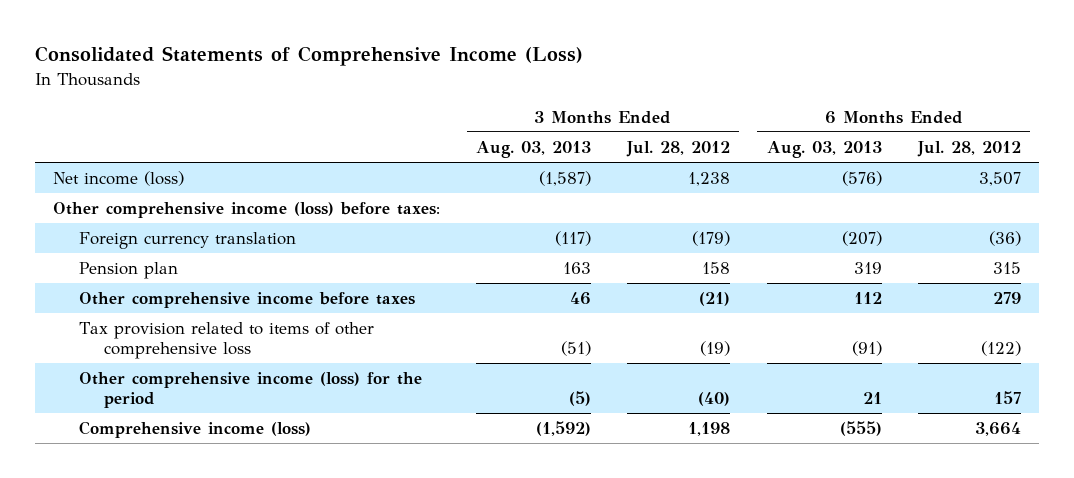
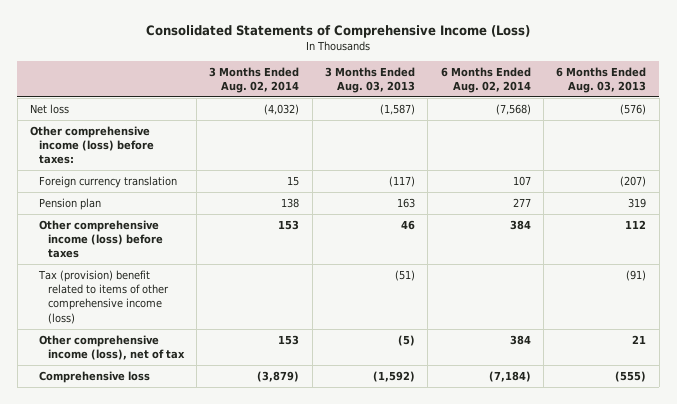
[626,140,731,157] Jul. 28, 2012 -> none
[916,140,1021,157] Jul. 28, 2012 -> none
none -> [209,66,300,93] 3 Months Ended Aug. 02, 2014
none -> [440,66,531,93] 6 Months Ended Aug. 02, 2014
[52,171,184,187] Net income (loss) -> [30,104,70,115] Net loss
[78,292,415,309] Other comprehensive income before taxes -> [39,220,163,259] Other comprehensive income (loss) before taxes
[78,322,374,359] Tax provision related to items of other comprehensive loss -> [38,270,169,324] Tax (provision) benefit related to items of other comprehensive income (loss)
[78,372,422,408] Other comprehensive income (loss) for the period -> [39,335,185,361] Other comprehensive income (loss), net of tax
[78,421,311,439] Comprehensive income (loss) -> [39,371,151,384] Comprehensive loss

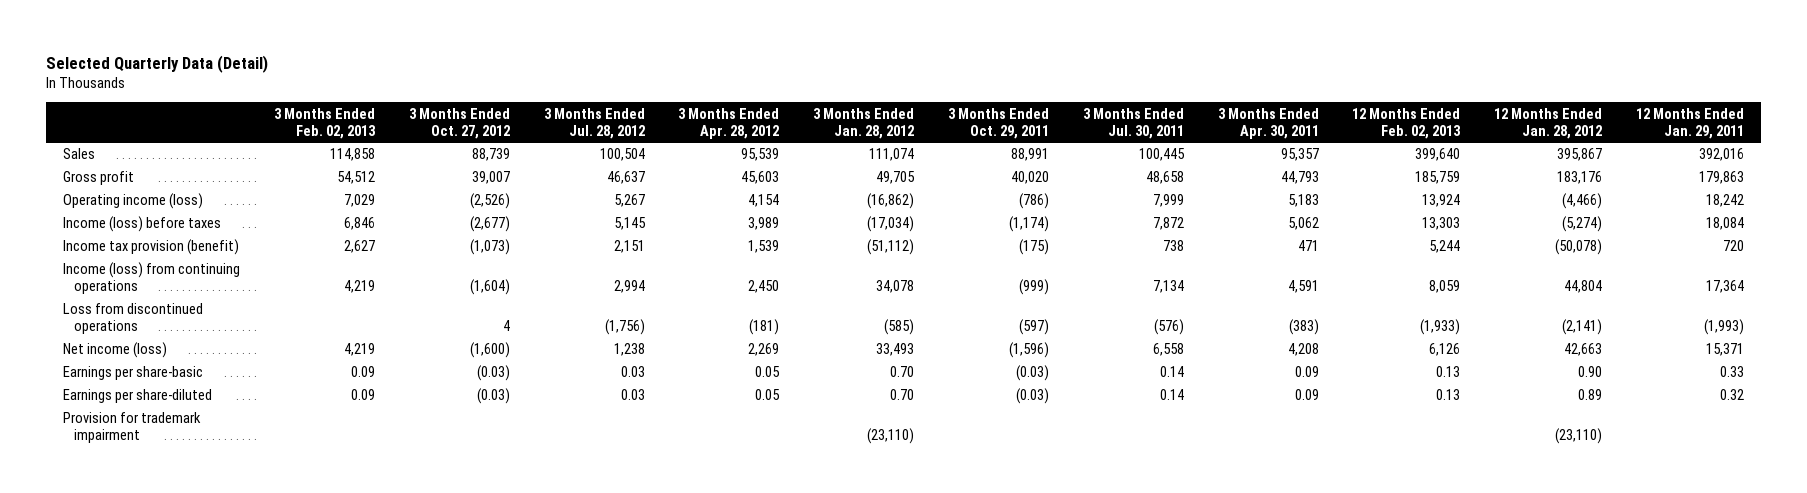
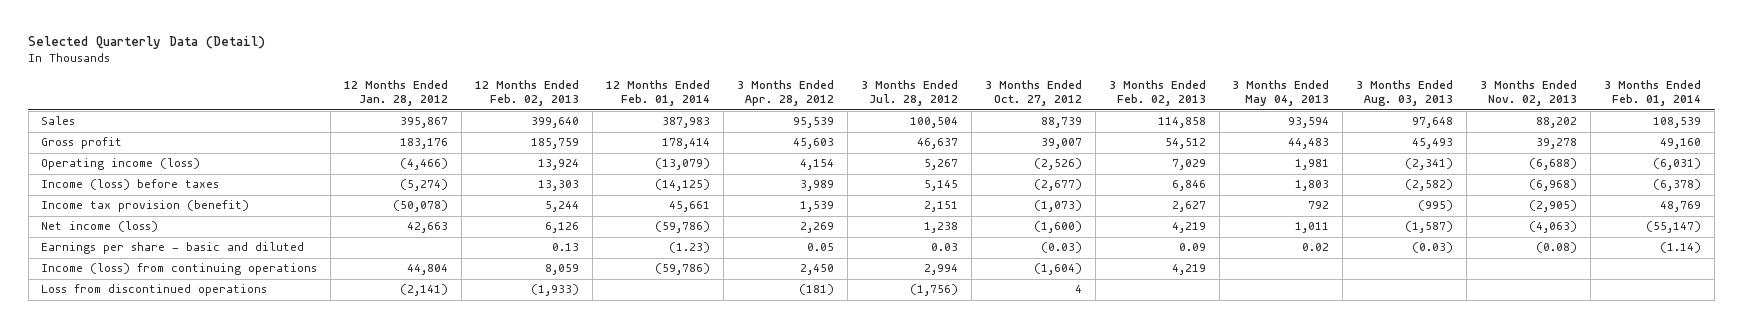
[813,107,915,139] 3 Months Ended Jan. 28, 2012 -> none
[948,107,1050,139] 3 Months Ended Oct. 29, 2011 -> none
[1082,107,1184,139] 3 Months Ended Jul. 30, 2011 -> none
[1217,107,1319,139] 3 Months Ended Apr. 30, 2011 -> none
[1636,107,1745,139] 12 Months Ended Jan. 29, 2011 -> none
none -> [606,79,711,107] 12 Months Ended Feb. 01, 2014
none -> [1232,79,1330,107] 3 Months Ended May 04, 2013
none -> [1356,79,1454,107] 3 Months Ended Aug. 03, 2013
none -> [1480,79,1578,107] 3 Months Ended Nov. 02, 2013
none -> [1604,79,1702,107] 3 Months Ended Feb. 01, 2014
[63,342,168,359] Net income (loss) -> [41,221,159,233] Net income (loss)
none -> [41,242,305,255] Earnings per share - basic and diluted
[63,366,204,381] Earnings per share-basic -> none
[63,389,213,404] Earnings per share-diluted -> none
[63,412,202,444] Provision for trademark impairment -> none

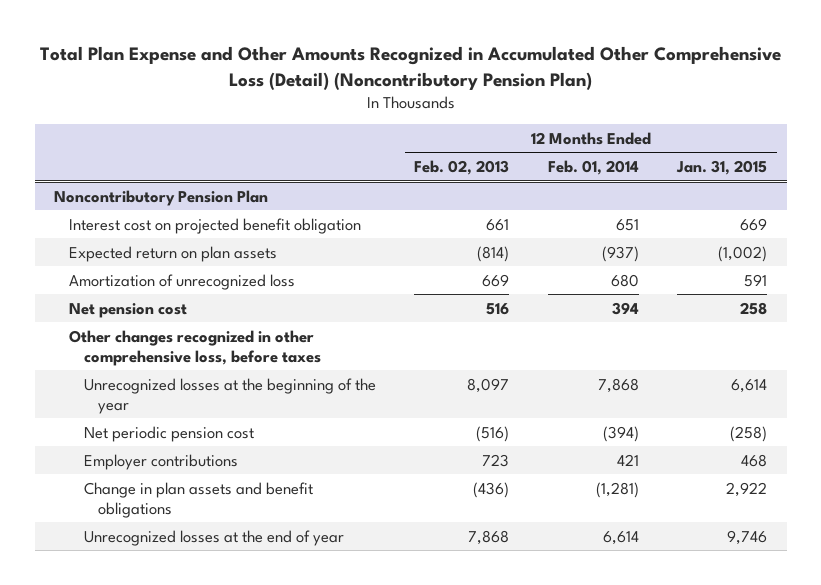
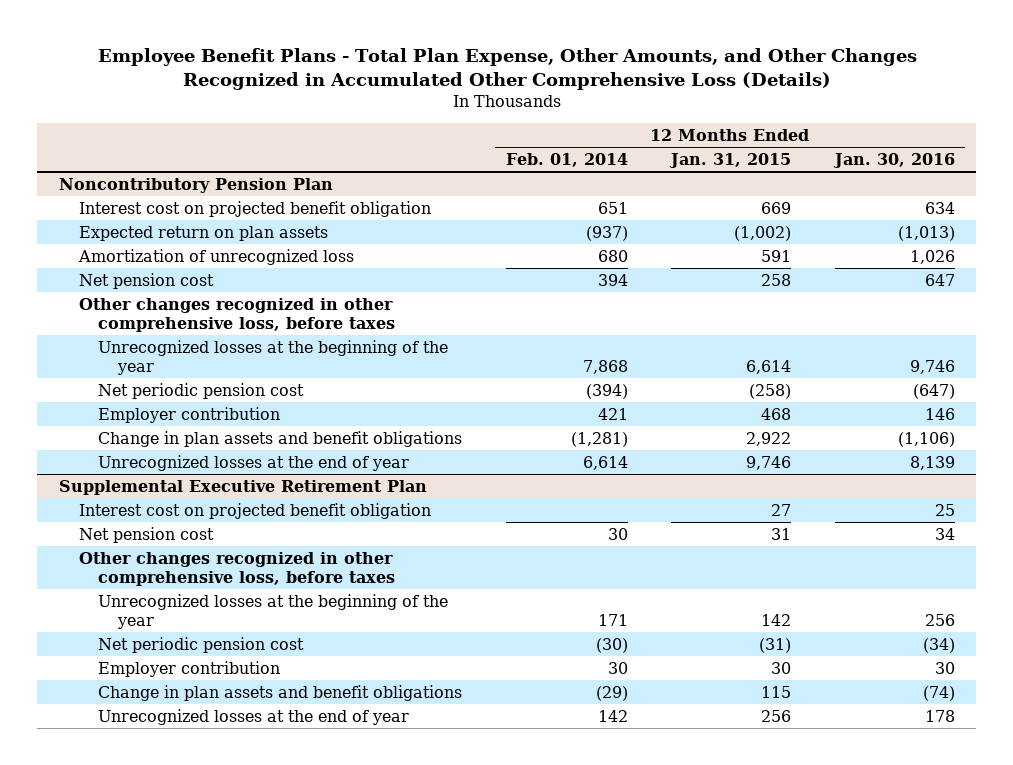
[39,46,781,90] Total Plan Expense and Other Amounts Recognized in Accumulated Other Comprehensive Loss (Detail) (Noncontributory Pension Plan) -> [97,47,917,91] Employee Benefit Plans - Total Plan Expense, Other Amounts, and Other Changes Recognized in Accumulated Other Comprehensive Loss (Details)
[414,159,510,175] Feb. 02, 2013 -> none
none -> [832,153,955,169] Jan. 30, 2016
[83,453,238,470] Employer contributions -> [98,406,281,423] Employer contribution
none -> [58,479,427,495] Supplemental Executive Retirement Plan
none -> [78,502,431,519] Interest cost on projected benefit obligation
none -> [78,526,214,543] Net pension cost
none -> [78,551,396,586] Other changes recognized in other comprehensive loss, before taxes
none -> [98,593,449,629] Unrecognized losses at the beginning of the year
none -> [98,636,305,653] Net periodic pension cost
none -> [98,660,281,677] Employer contribution
none -> [98,684,463,701] Change in plan assets and benefit obligations
none -> [98,708,410,725] Unrecognized losses at the end of year

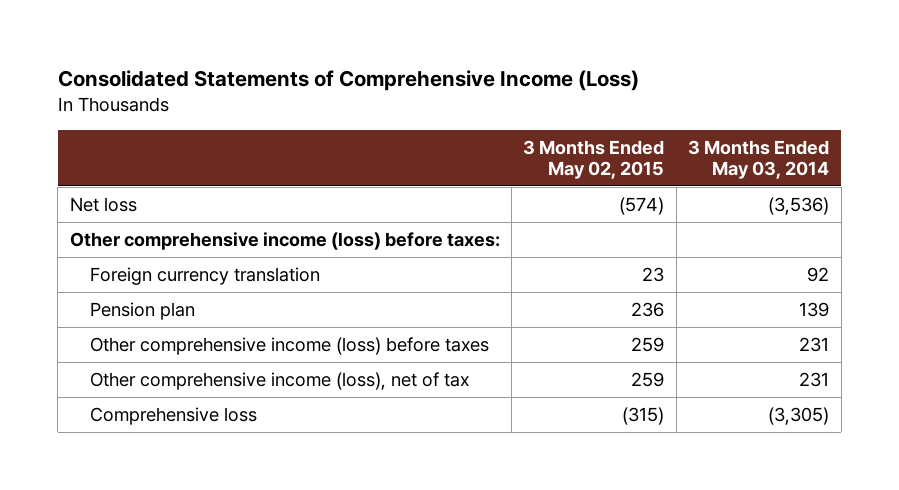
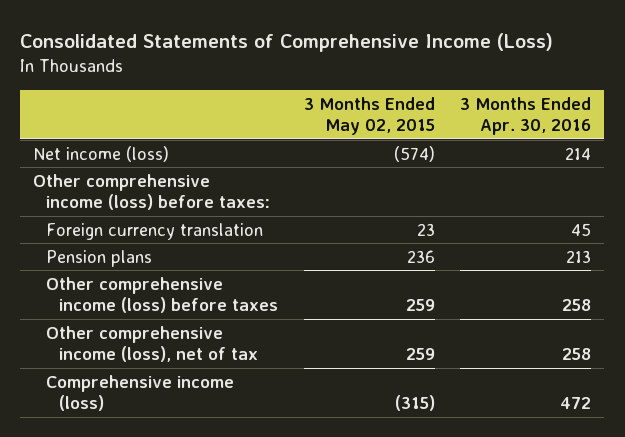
[688,139,830,179] 3 Months Ended May 03, 2014 -> none
none -> [460,96,592,136] 3 Months Ended Apr. 30, 2016
[69,196,137,212] Net loss -> [33,145,170,162] Net income (loss)
[90,301,196,320] Pension plan -> [45,249,152,267] Pension plans
[90,406,258,425] Comprehensive loss -> [45,374,234,412] Comprehensive income (loss)

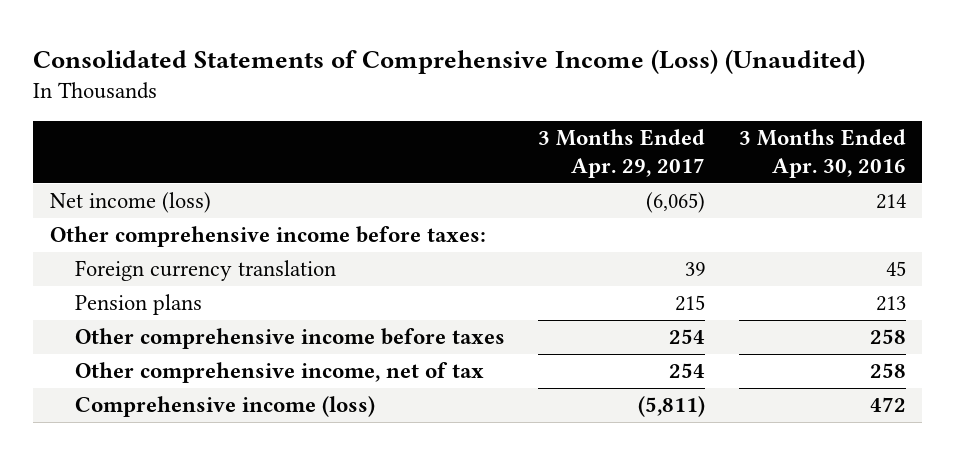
[20,33,554,53] Consolidated Statements of Comprehensive Income (Loss) -> [32,48,865,74] Consolidated Statements of Comprehensive Income (Loss) (Unaudited)
[303,96,435,136] 3 Months Ended May 02, 2015 -> none
none -> [538,128,706,178] 3 Months Ended Apr. 29, 2017
[33,173,270,211] Other comprehensive income (loss) before taxes: -> [49,226,486,248] Other comprehensive income before taxes:
[45,276,278,314] Other comprehensive income (loss) before taxes -> [74,328,505,350] Other comprehensive income before taxes
[45,325,258,363] Other comprehensive income (loss), net of tax -> [74,362,484,384] Other comprehensive income, net of tax

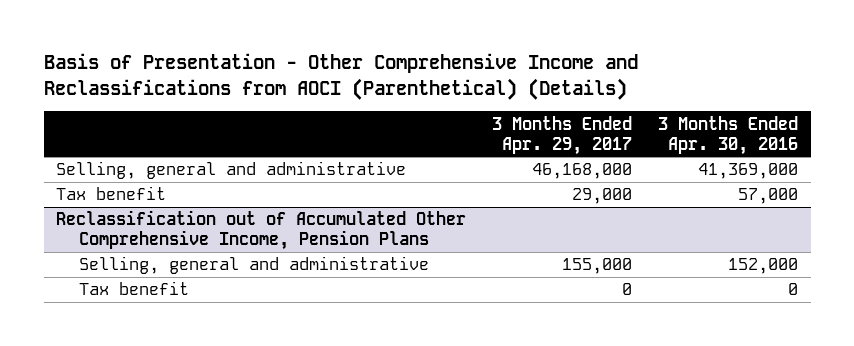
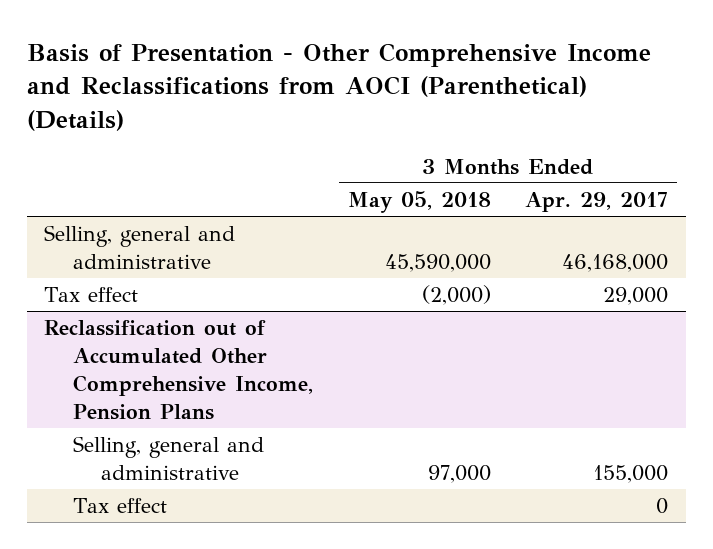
[657,115,798,155] 3 Months Ended Apr. 30, 2016 -> none
none -> [347,190,491,213] May 05, 2018
[56,186,167,201] Tax benefit -> [44,287,139,303] Tax effect
[79,281,190,296] Tax benefit -> [72,498,167,514] Tax effect

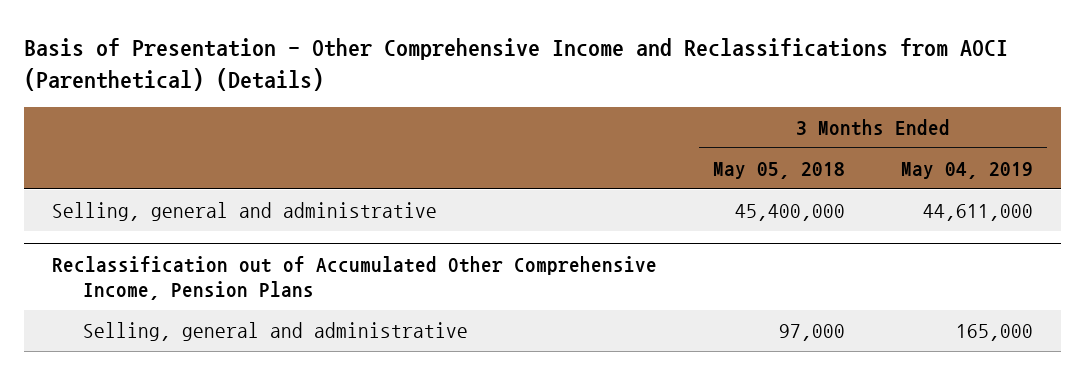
[525,191,669,212] Apr. 29, 2017 -> none
none -> [901,161,1034,179] May 04, 2019
[44,287,139,303] Tax effect -> none
[384,254,491,273] 45,590,000 -> [735,203,846,221] 45,400,000
[72,498,167,514] Tax effect -> none

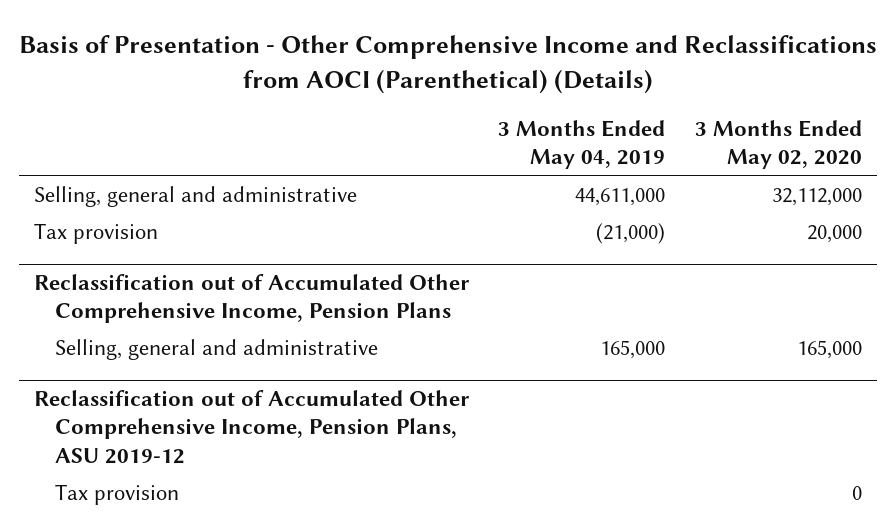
[713,161,846,179] May 05, 2018 -> none
none -> [695,119,863,170] 3 Months Ended May 02, 2020
none -> [33,222,158,244] Tax provision
none -> [33,389,470,464] Reclassification out of Accumulated Other Comprehensive Income, Pension Plans, ASU 2019-12
none -> [55,483,180,505] Tax provision

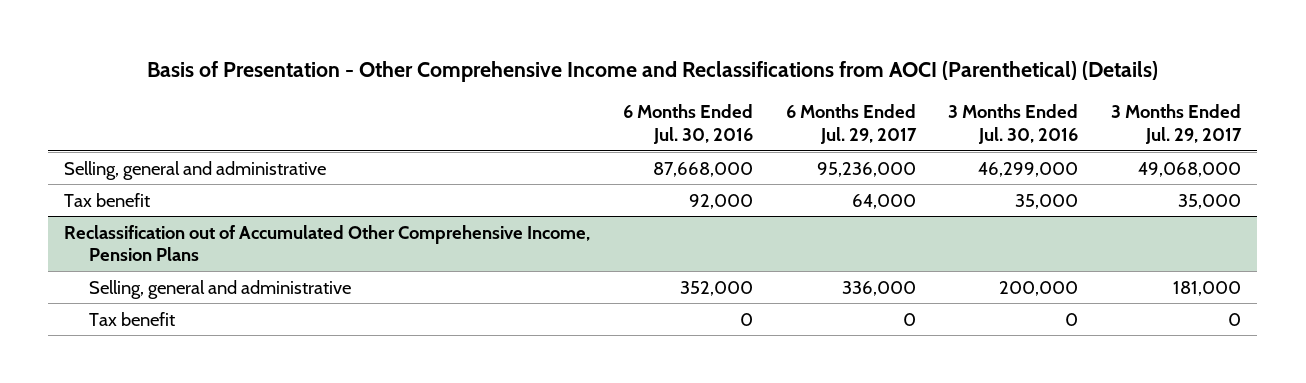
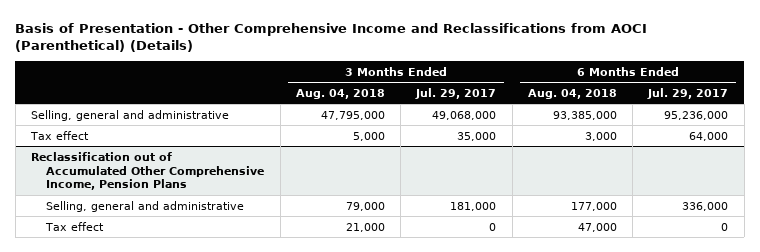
[623,104,754,144] 6 Months Ended Jul. 30, 2016 -> none
[948,104,1079,144] 3 Months Ended Jul. 30, 2016 -> none
none -> [295,88,385,99] Aug. 04, 2018
none -> [527,88,617,99] Aug. 04, 2018
[64,192,151,207] Tax benefit -> [30,130,90,140] Tax effect
[89,311,176,326] Tax benefit -> [45,221,105,231] Tax effect

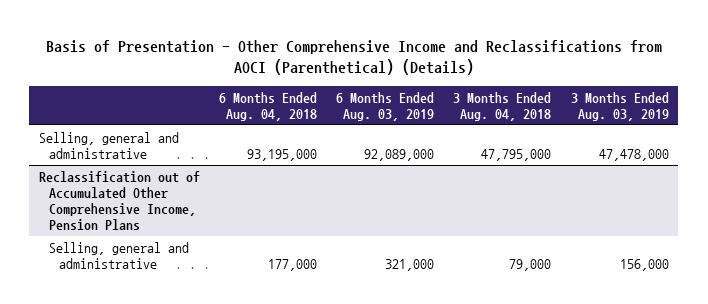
[415,87,497,99] Jul. 29, 2017 -> none
[647,87,729,99] Jul. 29, 2017 -> none
none -> [336,91,435,121] 6 Months Ended Aug. 03, 2019
none -> [570,91,669,121] 3 Months Ended Aug. 03, 2019
[30,130,90,140] Tax effect -> none
[552,110,617,120] 93,385,000 -> [247,148,318,161] 93,195,000
[45,221,105,231] Tax effect -> none

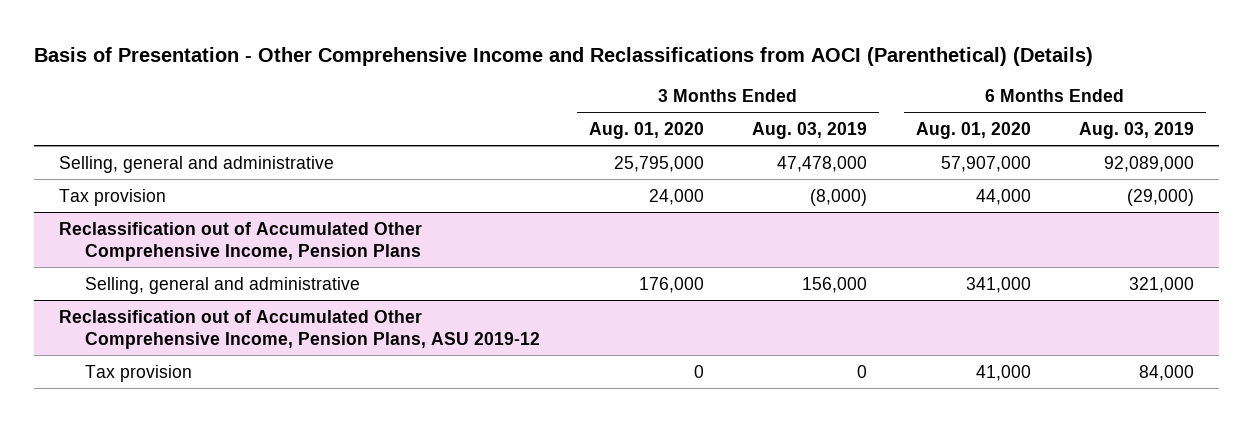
[219,91,318,121] 6 Months Ended Aug. 04, 2018 -> none
[453,91,552,121] 3 Months Ended Aug. 04, 2018 -> none
none -> [588,121,704,139] Aug. 01, 2020
none -> [915,121,1031,139] Aug. 01, 2020
none -> [58,188,166,206] Tax provision
none -> [58,309,541,349] Reclassification out of Accumulated Other Comprehensive Income, Pension Plans, ASU 2019-12
none -> [85,364,193,382] Tax provision

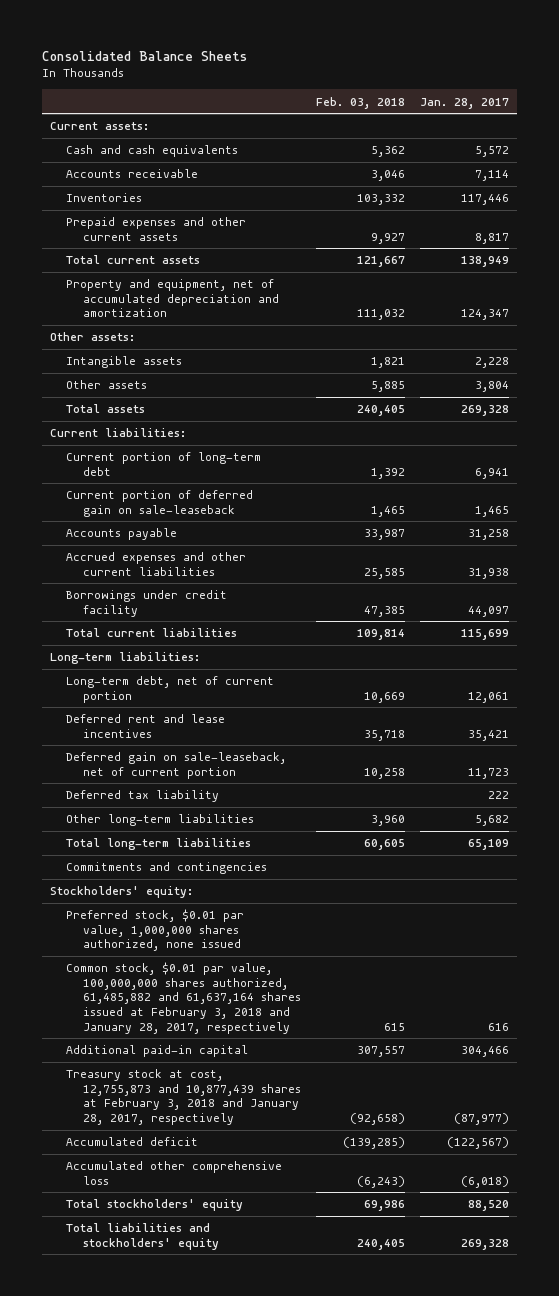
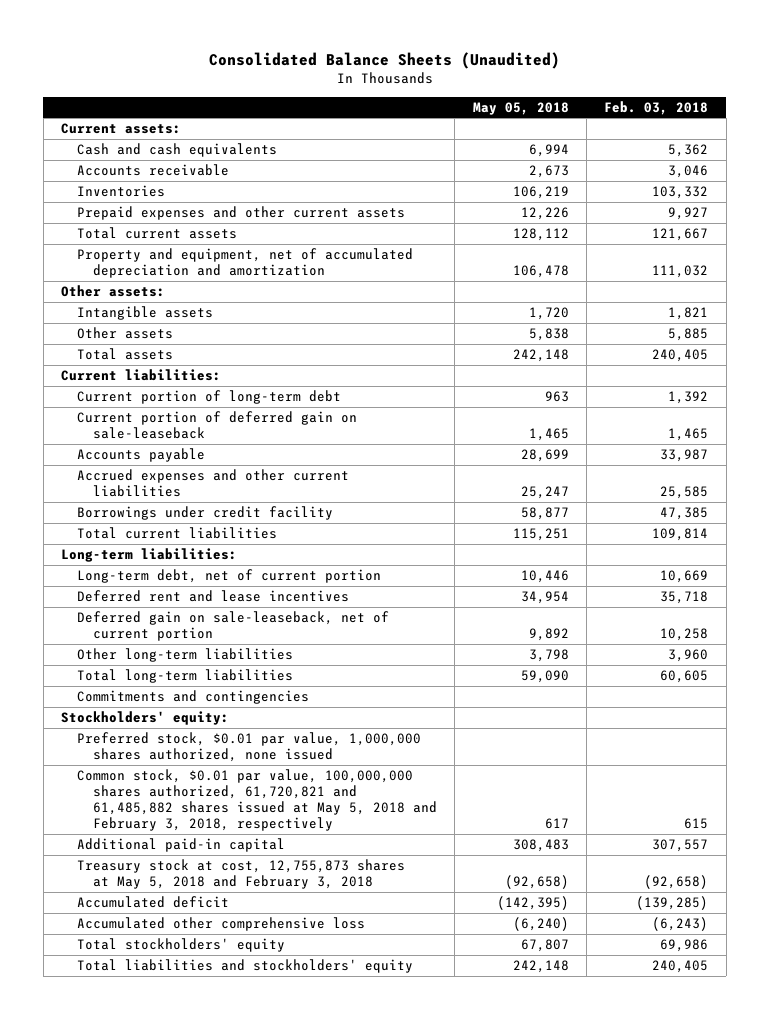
[42,50,248,61] Consolidated Balance Sheets -> [208,51,560,69] Consolidated Balance Sheets (Unaudited)
[420,97,510,109] Jan. 28, 2017 -> none
none -> [472,101,569,115] May 05, 2018
[66,790,220,803] Deferred tax liability -> none
[66,962,302,1034] Common stock, $0.01 par value, 100,000,000 shares authorized, 61,485,882 and 61,637,164 shares issued at February 3, 2018 and January 28, 2017, respectively -> [77,769,437,832] Common stock, $0.01 par value, 100,000,000 shares authorized, 61,720,821 and 61,485,882 shares issued at May 5, 2018 and February 3, 2018, respectively
[66,1069,302,1125] Treasury stock at cost, 12,755,873 and 10,877,439 shares at February 3, 2018 and January 28, 2017, respectively -> [77,859,406,890] Treasury stock at cost, 12,755,873 shares at May 5, 2018 and February 3, 2018

